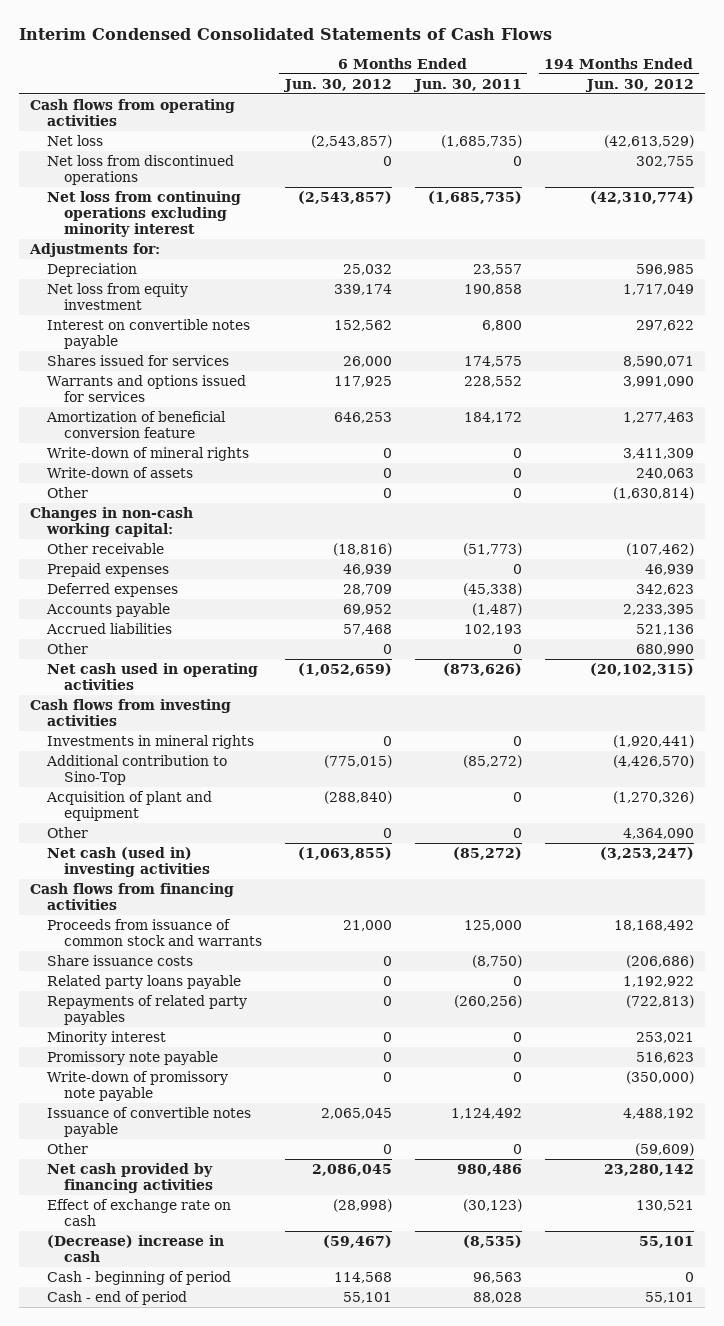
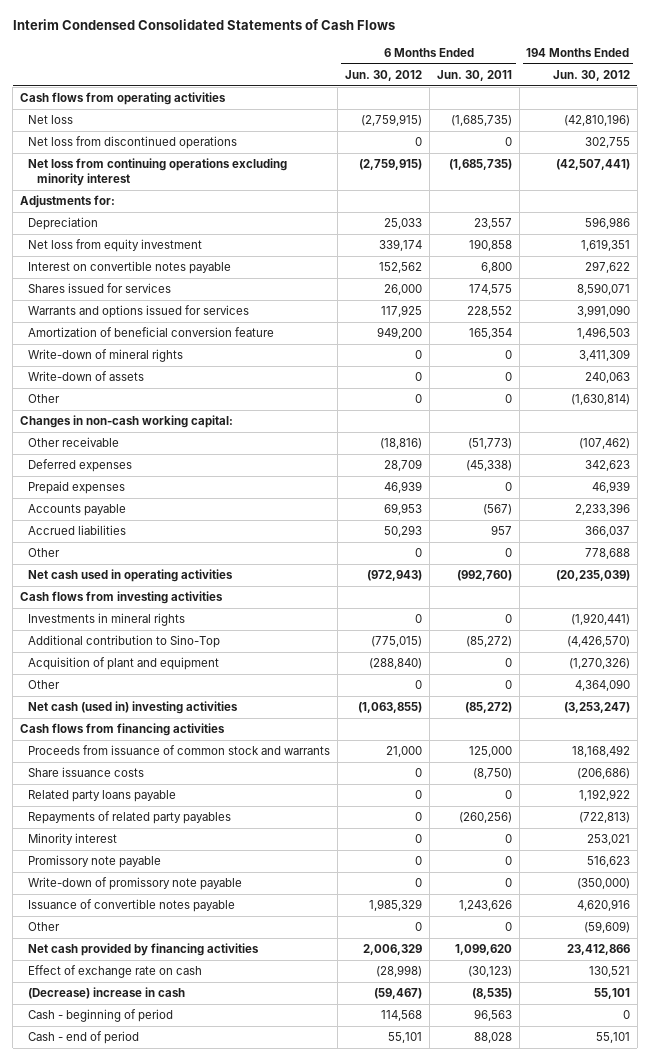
[311,134,393,148] (2,543,857) -> [361,114,423,127] (2,759,915)
[603,134,694,148] (42,613,529) -> [563,114,630,127] (42,810,196)
[298,190,393,204] (2,543,857) -> [359,159,423,171] (2,759,915)
[589,190,694,204] (42,310,774) -> [555,159,630,171] (42,507,441)
[343,263,393,275] 25,032 -> [384,218,423,230] 25,033
[635,263,694,275] 596,985 -> [584,217,630,230] 596,986
[622,283,694,295] 1,717,049 -> [580,239,630,252] 1,619,351
[334,411,393,423] 646,253 -> [377,327,423,340] 949,200
[463,411,522,423] 184,172 -> [468,328,512,340] 165,354
[622,411,694,423] 1,277,463 -> [576,327,630,340] 1,496,503
[47,562,170,577] Prepaid expenses -> [28,481,126,495] Prepaid expenses
[343,603,393,615] 69,952 -> [384,503,423,516] 69,953
[471,602,522,616] (1,487) -> [482,504,512,516] (567)
[622,603,694,615] 2,233,395 -> [574,503,630,516] 2,233,396
[343,623,393,635] 57,468 -> [384,525,423,538] 50,293
[463,623,522,635] 102,193 -> [490,525,512,536] 957
[635,623,694,635] 521,136 -> [584,526,630,538] 366,037
[635,643,694,655] 680,990 -> [584,548,630,560] 778,688
[298,662,393,676] (1,052,659) -> [367,570,423,582] (972,943)
[442,662,522,676] (873,626) -> [456,570,512,582] (992,760)
[589,662,694,676] (20,102,315) -> [555,570,630,582] (20,235,039)
[321,1107,393,1119] 2,065,045 -> [369,899,423,912] 1,985,329
[450,1107,522,1119] 1,124,492 -> [458,900,512,912] 1,243,626
[622,1107,694,1119] 4,488,192 -> [576,899,630,912] 4,620,916
[312,1163,393,1176] 2,086,045 -> [363,944,423,956] 2,006,329
[456,1163,522,1176] 980,486 -> [454,944,512,956] 1,099,620
[603,1163,694,1176] 23,280,142 -> [566,944,630,956] 23,412,866

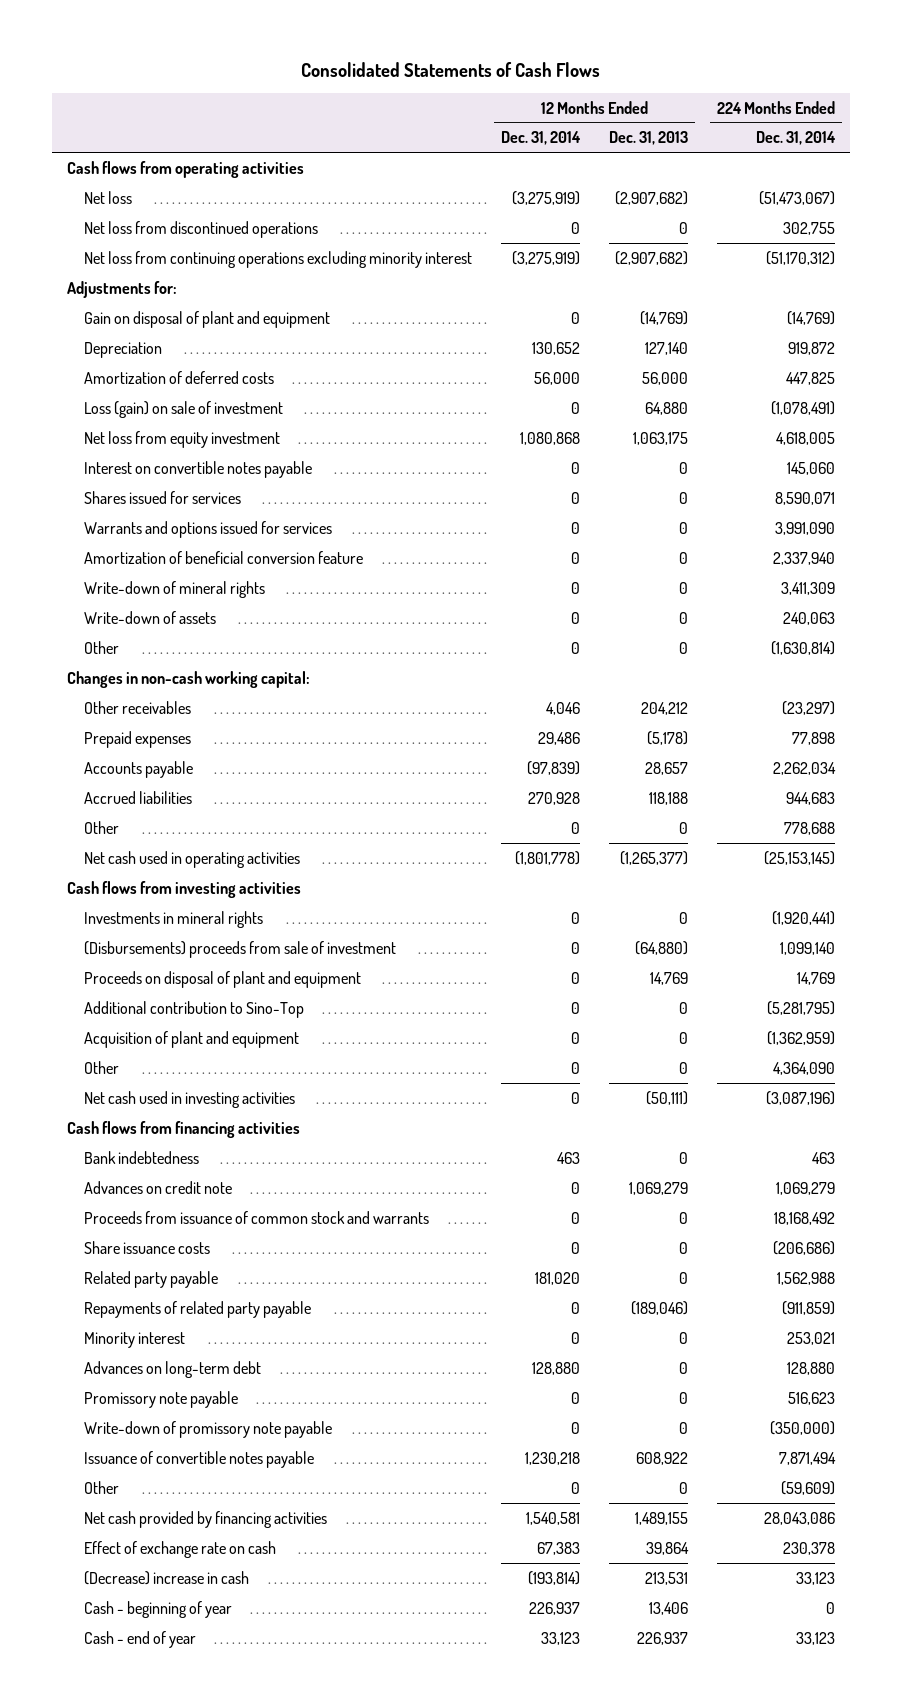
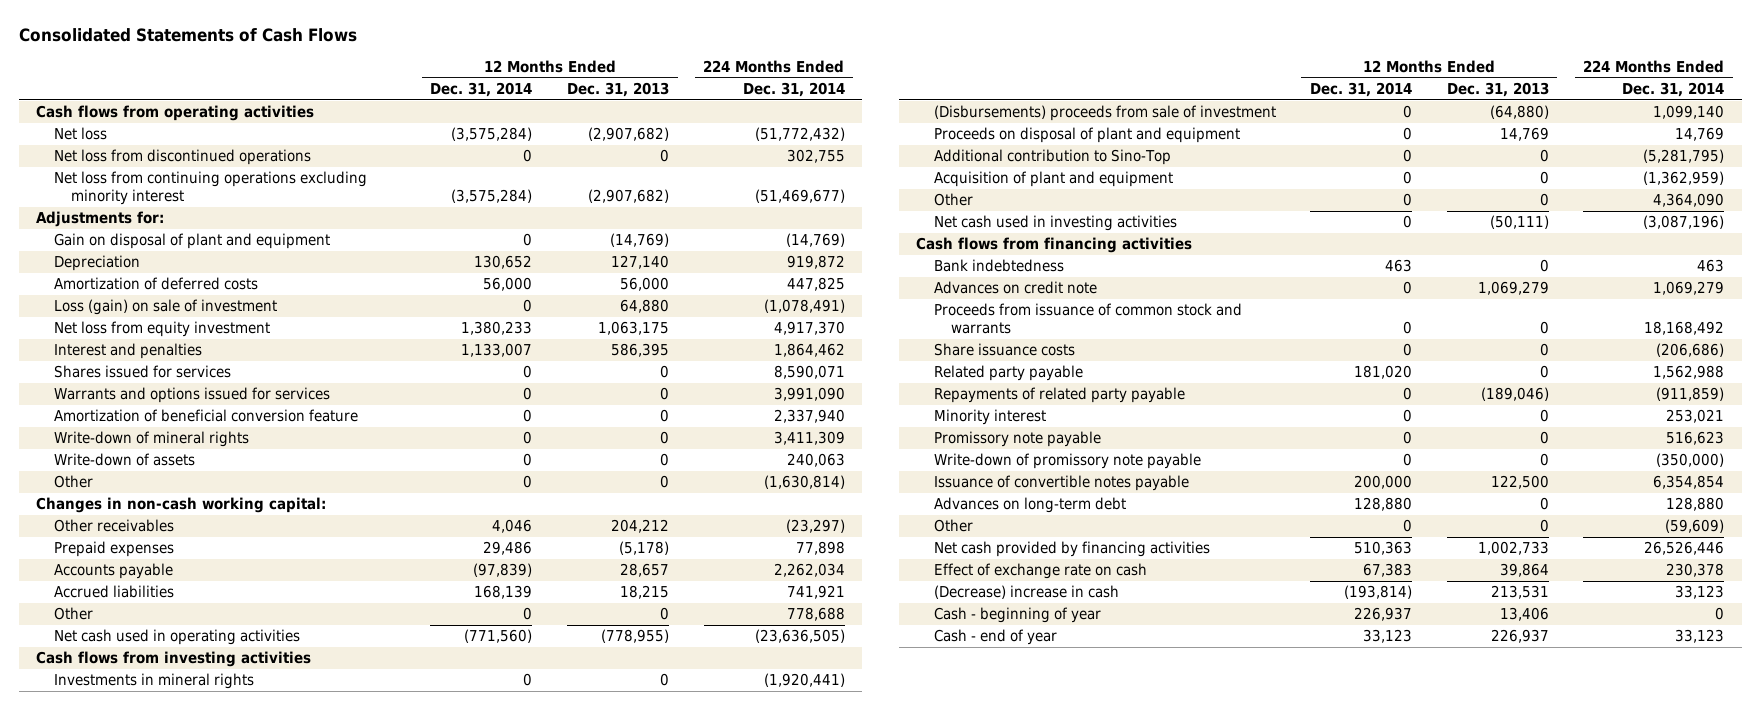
[512,190,581,205] (3,275,919) -> [451,127,533,142] (3,575,284)
[759,190,836,205] (51,473,067) -> [754,127,845,142] (51,772,432)
[512,250,581,265] (3,275,919) -> [451,189,533,204] (3,575,284)
[766,250,836,265] (51,170,312) -> [754,189,845,204] (51,469,677)
[84,460,313,478] Interest on convertible notes payable -> none
[520,431,581,445] 1,080,868 -> [461,321,533,336] 1,380,233
[776,431,836,445] 4,618,005 -> [773,321,845,336] 4,917,370
none -> [53,343,202,360] Interest and penalties
[528,791,581,805] 270,928 -> [474,585,533,600] 168,139
[649,791,689,805] 118,188 -> [620,585,670,600] 18,215
[786,791,836,805] 944,683 -> [786,585,845,600] 741,921
[515,850,581,865] (1,801,778) -> [464,629,533,644] (771,560)
[620,850,689,865] (1,265,377) -> [601,629,670,644] (778,955)
[764,850,836,865] (25,153,145) -> [754,629,845,644] (23,636,505)
[525,1451,581,1465] 1,230,218 -> [1354,475,1413,490] 200,000
[636,1451,689,1465] 608,922 -> [1490,475,1549,490] 122,500
[779,1451,837,1465] 7,871,494 -> [1653,475,1725,490] 6,354,854
[84,1360,262,1378] Advances on long-term debt -> [933,497,1126,514] Advances on long-term debt
[526,1511,581,1525] 1,540,581 -> [1354,541,1413,556] 510,363
[635,1511,689,1525] 1,489,155 -> [1477,541,1549,556] 1,002,733
[764,1511,836,1525] 28,043,086 -> [1644,541,1725,556] 26,526,446

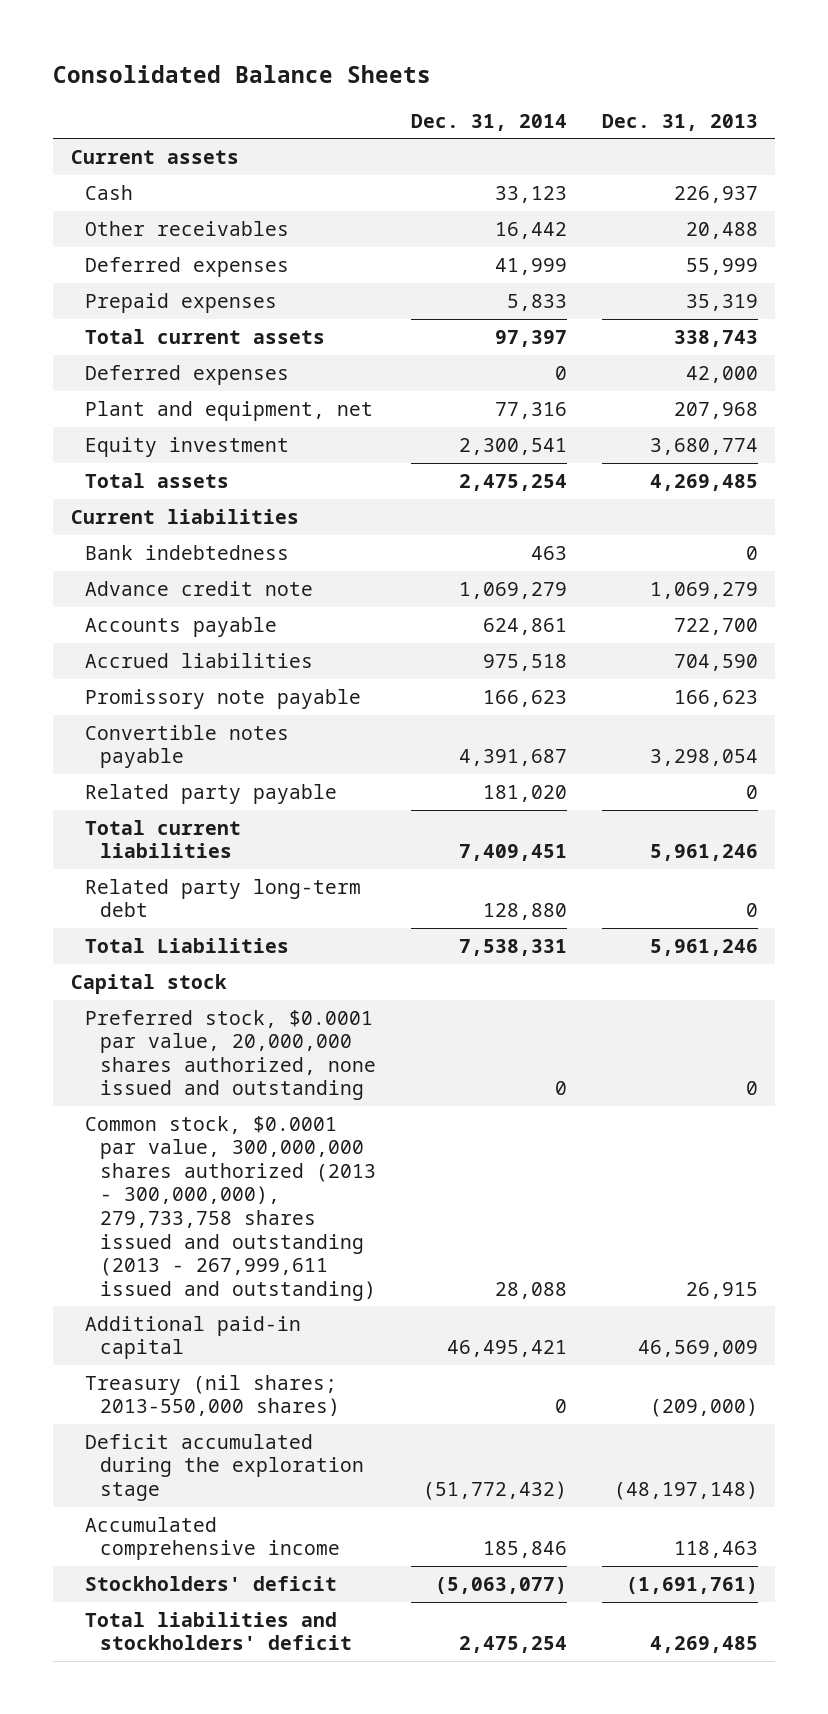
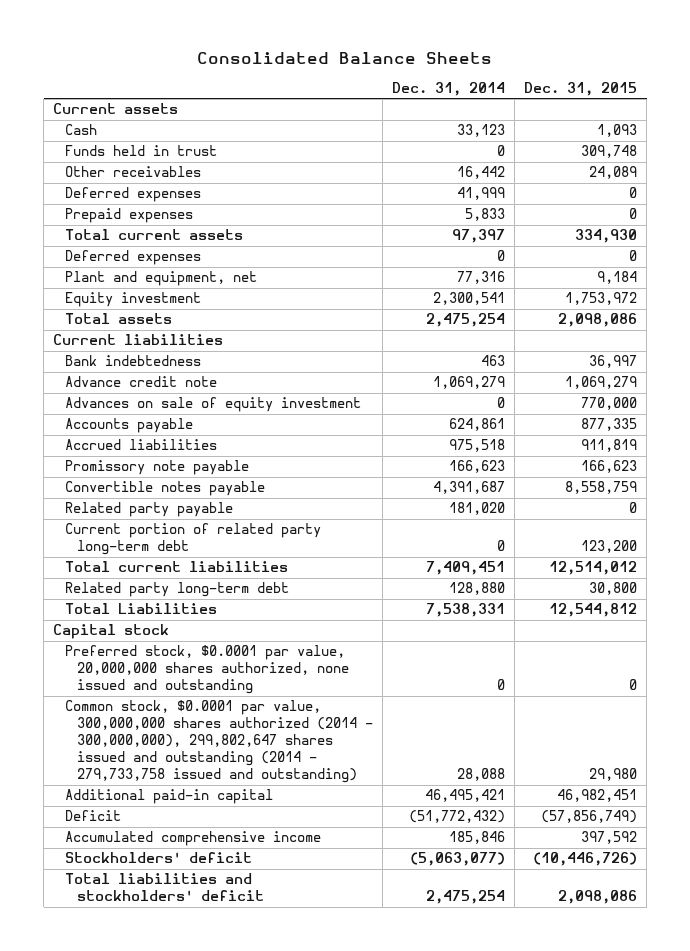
[601,113,758,131] Dec. 31, 2013 -> none
none -> [524,82,638,97] Dec. 31, 2015
none -> [65,145,218,157] Funds held in trust
none -> [65,397,362,413] Advances on sale of equity investment
none -> [65,523,322,556] Current portion of related party long-term debt
[85,1115,376,1301] Common stock, $0.0001 par value, 300,000,000 shares authorized (2013 - 300,000,000), 279,733,758 shares issued and outstanding (2013 - 267,999,611 issued and outstanding) -> [65,700,374,784] Common stock, $0.0001 par value, 300,000,000 shares authorized (2014 - 300,000,000), 299,802,647 shares issued and outstanding (2014 - 279,733,758 issued and outstanding)
[85,1374,340,1417] Treasury (nil shares; 2013-550,000 shares) -> none
[85,1433,364,1501] Deficit accumulated during the exploration stage -> [65,810,122,822] Deficit

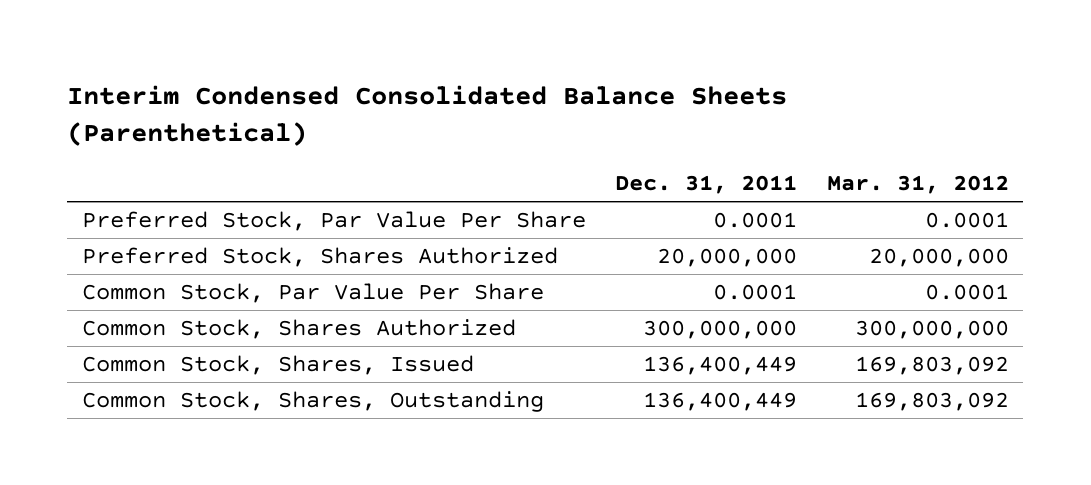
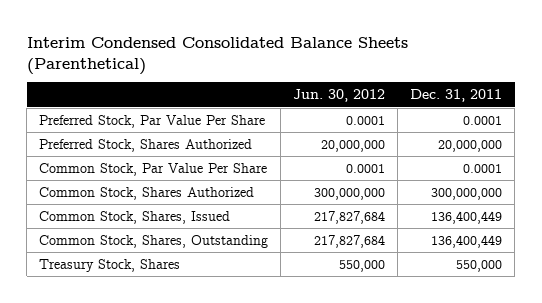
[826,175,1009,195] Mar. 31, 2012 -> none
none -> [293,89,386,103] Jun. 30, 2012
none -> [39,258,181,272] Treasury Stock, Shares

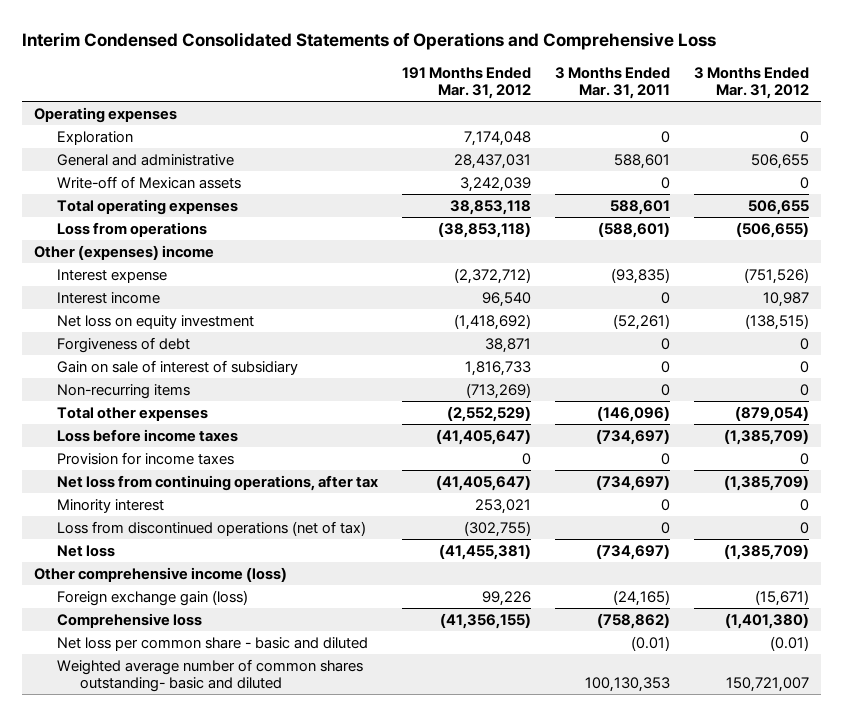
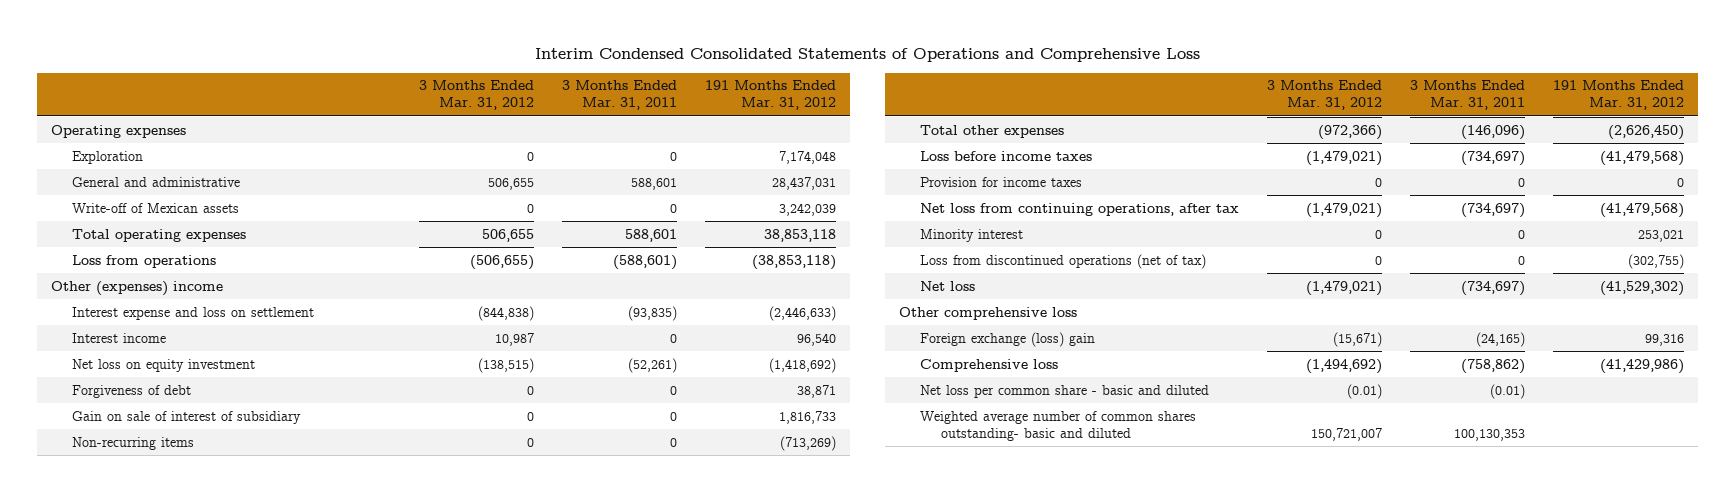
[57,268,168,283] Interest expense -> [72,306,315,320] Interest expense and loss on settlement
[454,267,532,284] (2,372,712) -> [769,305,837,321] (2,446,633)
[744,267,810,284] (751,526) -> [478,305,535,321] (844,838)
[447,405,532,422] (2,552,529) -> [1608,124,1685,140] (2,626,450)
[735,405,810,422] (879,054) -> [1318,124,1383,140] (972,366)
[436,428,532,445] (41,405,647) -> [1600,150,1685,166] (41,479,568)
[724,428,810,445] (1,385,709) -> [1306,150,1383,166] (1,479,021)
[436,474,532,491] (41,405,647) -> [1600,202,1685,218] (41,479,568)
[724,474,810,491] (1,385,709) -> [1306,202,1383,218] (1,479,021)
[439,543,532,560] (41,455,381) -> [1600,280,1685,296] (41,529,302)
[724,543,810,560] (1,385,709) -> [1306,280,1383,296] (1,479,021)
[34,566,288,582] Other comprehensive income (loss) -> [899,306,1078,320] Other comprehensive loss
[57,589,249,606] Foreign exchange gain (loss) -> [920,331,1096,347] Foreign exchange (loss) gain
[482,590,532,606] 99,226 -> [1645,333,1685,346] 99,316
[440,612,532,629] (41,356,155) -> [1600,358,1685,374] (41,429,986)
[725,612,810,629] (1,401,380) -> [1306,358,1383,374] (1,494,692)

